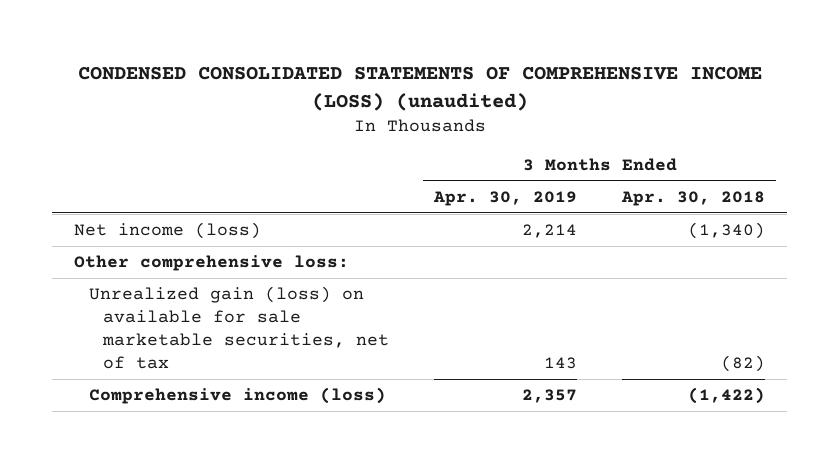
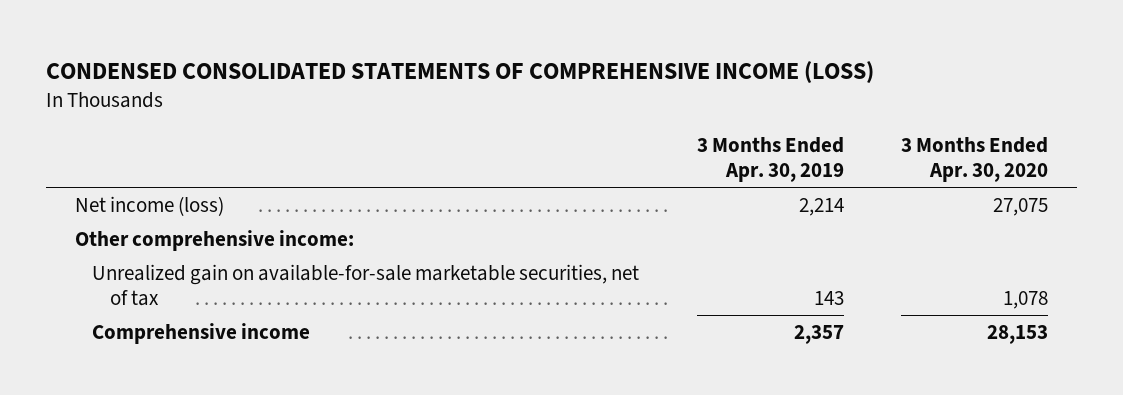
[77,66,762,111] CONDENSED CONSOLIDATED STATEMENTS OF COMPREHENSIVE INCOME (LOSS) (unaudited) -> [46,60,875,83] CONDENSED CONSOLIDATED STATEMENTS OF COMPREHENSIVE INCOME (LOSS)
[621,191,766,207] Apr. 30, 2018 -> none
none -> [901,136,1049,183] 3 Months Ended Apr. 30, 2020
[74,255,350,272] Other comprehensive loss: -> [74,229,354,251] Other comprehensive income:
[88,286,390,370] Unrealized gain (loss) on available for sale marketable securities, net of tax -> [92,263,640,307] Unrealized gain on available-for-sale marketable securities, net of tax
[88,387,386,405] Comprehensive income (loss) -> [92,322,311,344] Comprehensive income

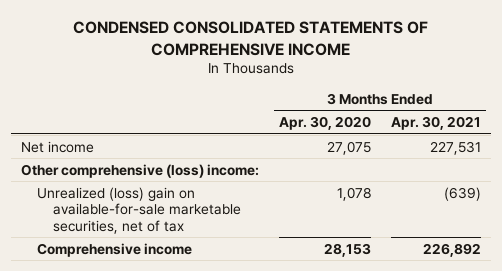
[46,60,875,83] CONDENSED CONSOLIDATED STATEMENTS OF COMPREHENSIVE INCOME (LOSS) -> [73,20,429,56] CONDENSED CONSOLIDATED STATEMENTS OF COMPREHENSIVE INCOME
[696,136,844,183] 3 Months Ended Apr. 30, 2019 -> none
none -> [391,116,482,131] Apr. 30, 2021
[74,195,224,216] Net income (loss) -> [21,140,95,153] Net income
[74,229,354,251] Other comprehensive income: -> [21,163,260,178] Other comprehensive (loss) income:
[92,263,640,307] Unrealized gain on available-for-sale marketable securities, net of tax -> [37,186,241,234] Unrealized (loss) gain on available-for-sale marketable securities, net of tax

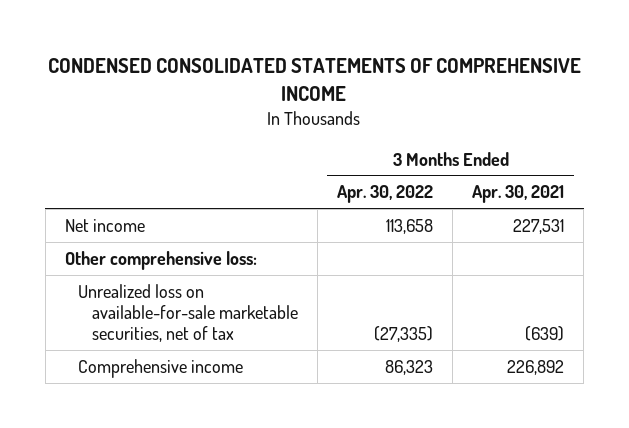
[279,116,372,131] Apr. 30, 2020 -> none
none -> [337,185,434,204] Apr. 30, 2022
[21,163,260,178] Other comprehensive (loss) income: -> [64,250,257,270] Other comprehensive loss:
[37,186,241,234] Unrealized (loss) gain on available-for-sale marketable securities, net of tax -> [78,283,299,343] Unrealized loss on available-for-sale marketable securities, net of tax

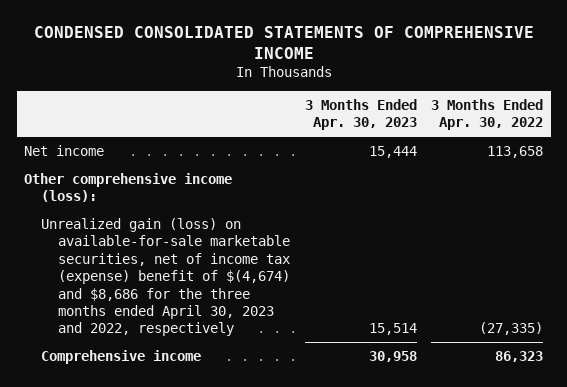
[472,185,565,204] Apr. 30, 2021 -> none
none -> [304,98,417,131] 3 Months Ended Apr. 30, 2023
[64,250,257,270] Other comprehensive loss: -> [23,172,232,203] Other comprehensive income (loss):
[78,283,299,343] Unrealized loss on available-for-sale marketable securities, net of tax -> [41,217,291,337] Unrealized gain (loss) on available-for-sale marketable securities, net of income tax (expense) benefit of $(4,674) and $8,686 for the three months ended April 30, 2023 and 2022, respectively

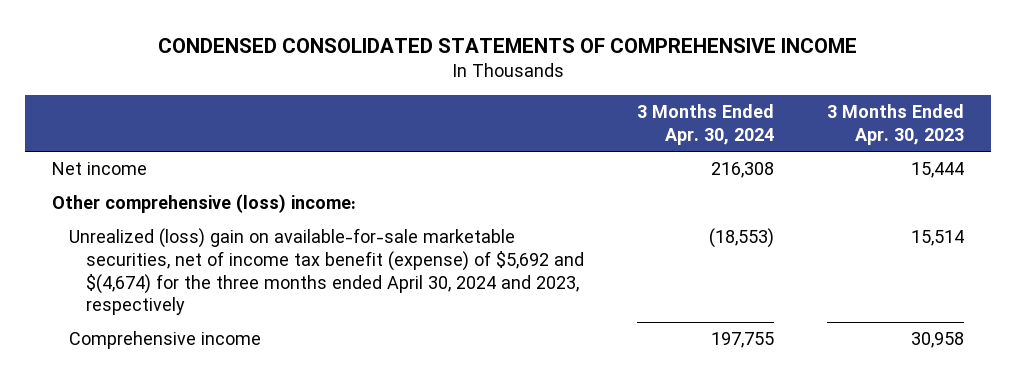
[431,98,544,131] 3 Months Ended Apr. 30, 2022 -> none
none -> [636,104,774,145] 3 Months Ended Apr. 30, 2024
[23,172,232,203] Other comprehensive income (loss): -> [51,194,356,214] Other comprehensive (loss) income:
[41,217,291,337] Unrealized gain (loss) on available-for-sale marketable securities, net of income tax (expense) benefit of $(4,674) and $8,686 for the three months ended April 30, 2023 and 2022, respectively -> [68,228,584,316] Unrealized (loss) gain on available-for-sale marketable securities, net of income tax benefit (expense) of $5,692 and $(4,674) for the three months ended April 30, 2024 and 2023, respectively

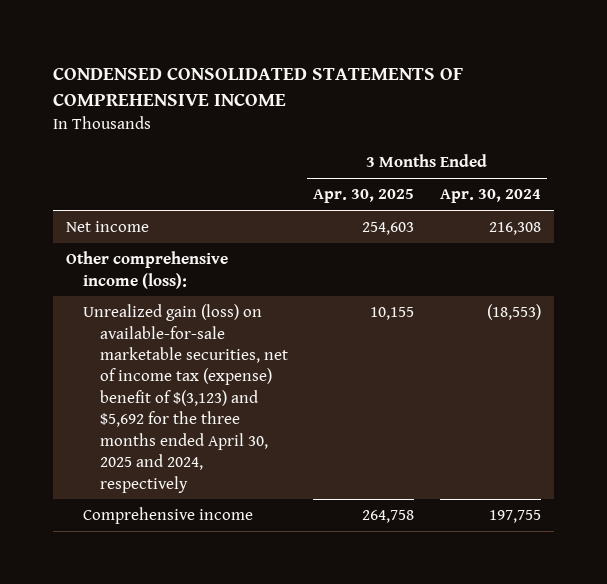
[827,104,965,145] 3 Months Ended Apr. 30, 2023 -> none
none -> [313,189,415,204] Apr. 30, 2025
[51,194,356,214] Other comprehensive (loss) income: -> [66,251,229,289] Other comprehensive income (loss):
[68,228,584,316] Unrealized (loss) gain on available-for-sale marketable securities, net of income tax benefit (expense) of $5,692 and $(4,674) for the three months ended April 30, 2024 and 2023, respectively -> [82,304,288,493] Unrealized gain (loss) on available-for-sale marketable securities, net of income tax (expense) benefit of $(3,123) and $5,692 for the three months ended April 30, 2025 and 2024, respectively

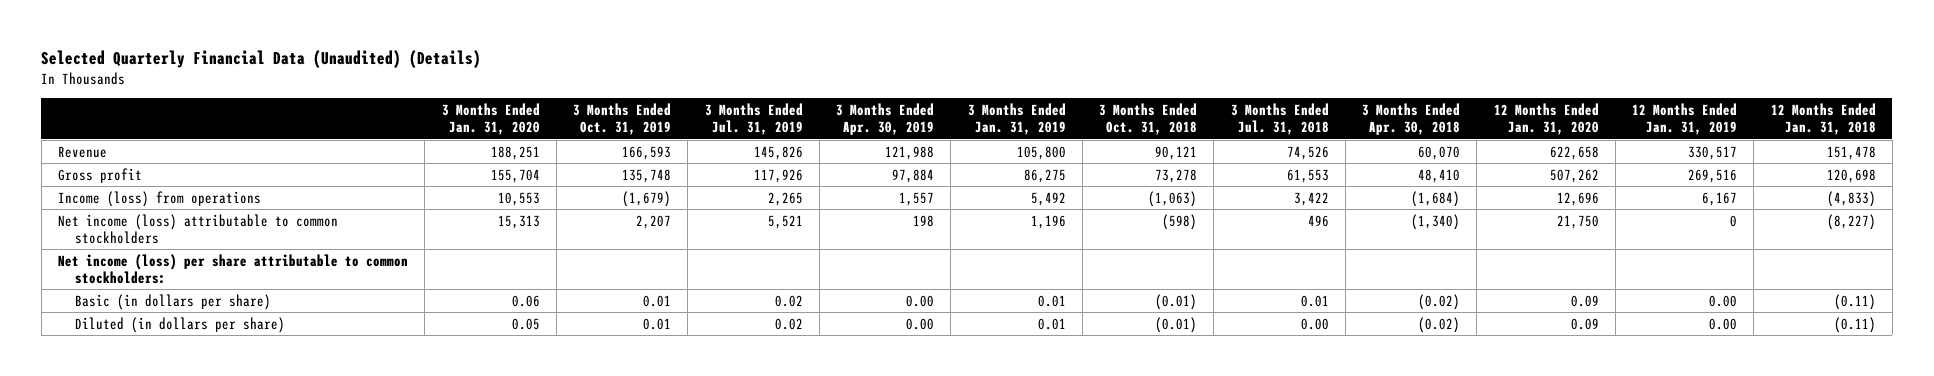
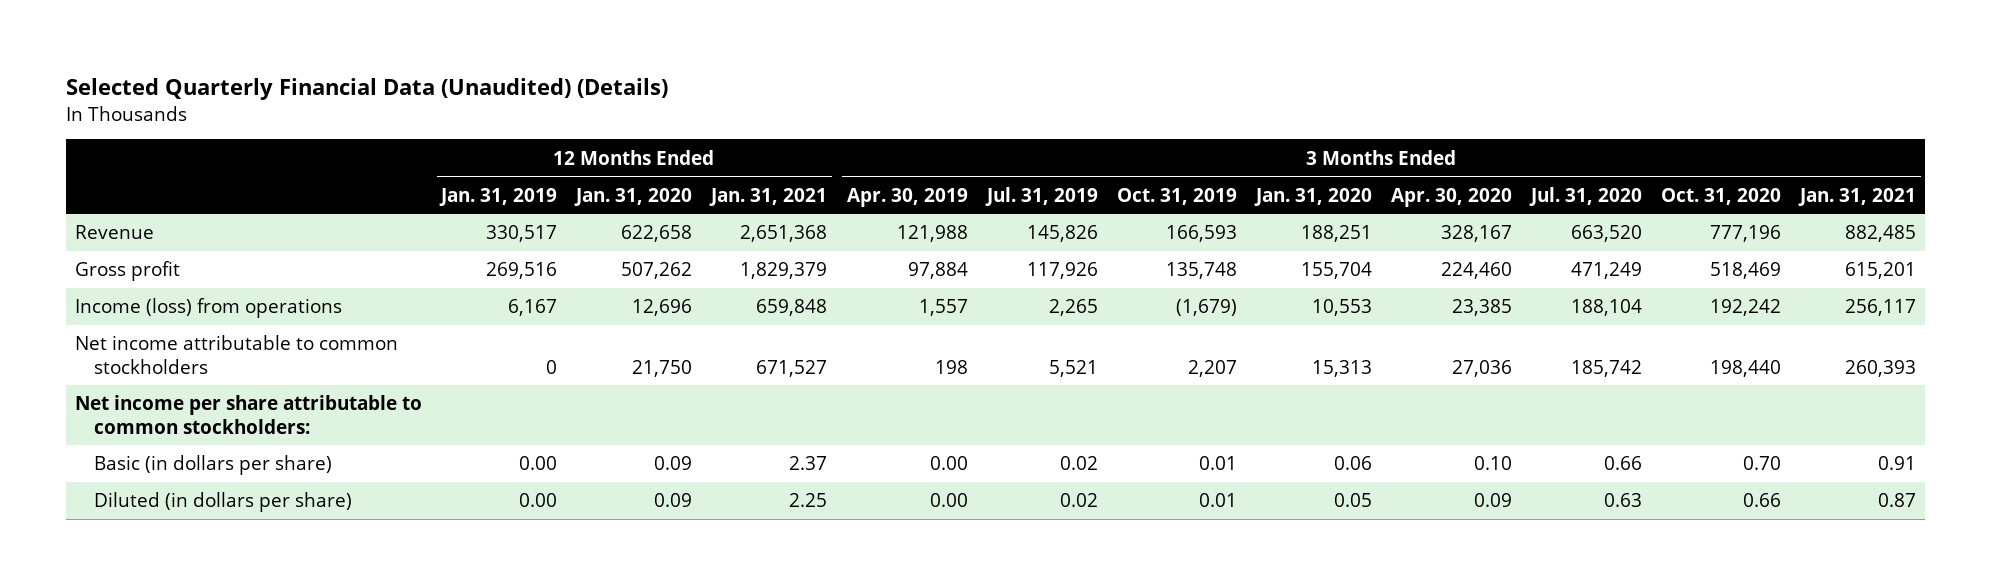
[967,102,1066,136] 3 Months Ended Jan. 31, 2019 -> none
[1099,102,1198,136] 3 Months Ended Oct. 31, 2018 -> none
[1230,102,1329,136] 3 Months Ended Jul. 31, 2018 -> none
[1362,102,1461,136] 3 Months Ended Apr. 30, 2018 -> none
[1770,102,1876,136] 12 Months Ended Jan. 31, 2018 -> none
none -> [709,187,828,206] Jan. 31, 2021
none -> [1390,187,1512,207] Apr. 30, 2020
none -> [1528,186,1642,206] Jul. 31, 2020
none -> [1660,187,1781,205] Oct. 31, 2020
none -> [1797,187,1916,206] Jan. 31, 2021
[58,213,339,244] Net income (loss) attributable to common stockholders -> [75,335,399,374] Net income attributable to common stockholders
[58,253,409,284] Net income (loss) per share attributable to common stockholders: -> [75,395,423,434] Net income per share attributable to common stockholders:

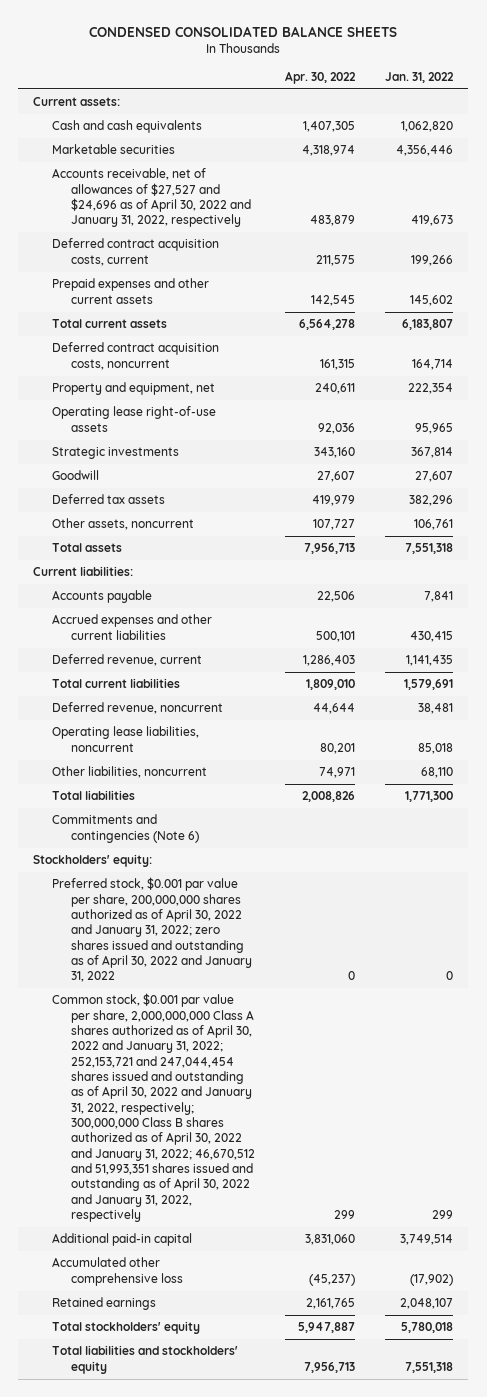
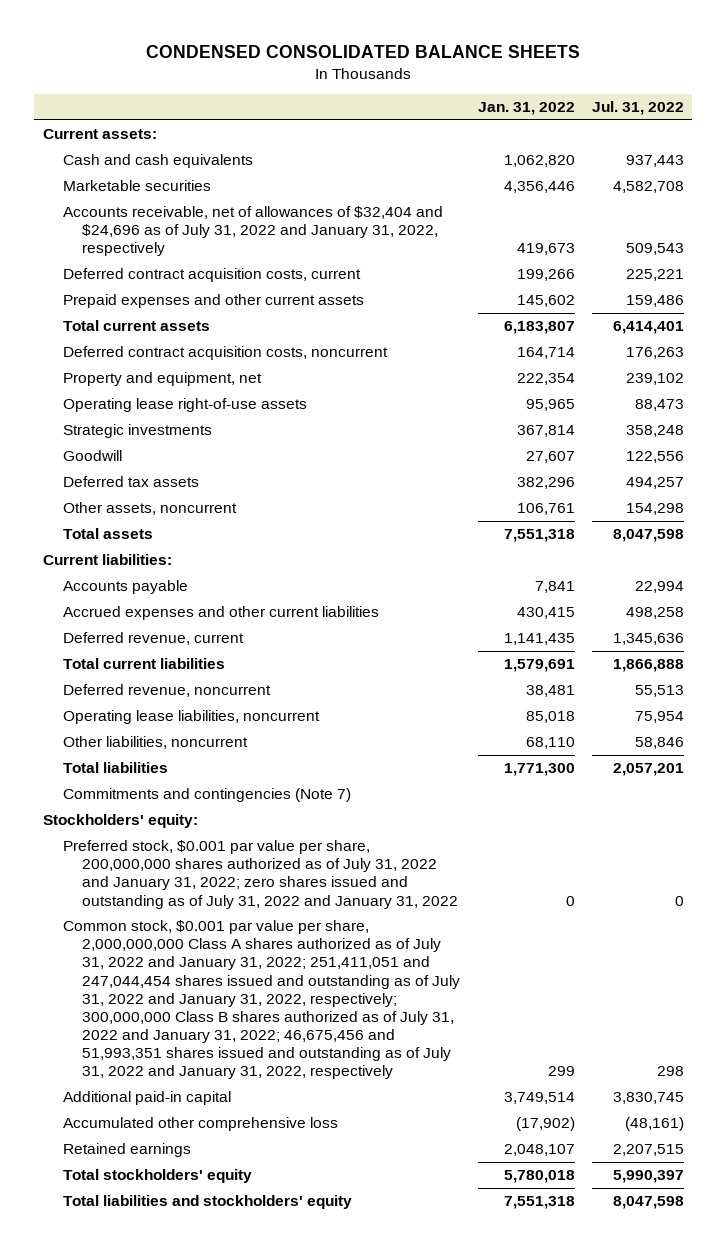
[285,70,357,84] Apr. 30, 2022 -> none
none -> [591,101,684,116] Jul. 31, 2022
[52,168,252,228] Accounts receivable, net of allowances of $27,527 and $24,696 as of April 30, 2022 and January 31, 2022, respectively -> [62,206,443,257] Accounts receivable, net of allowances of $32,404 and $24,696 as of July 31, 2022 and January 31, 2022, respectively
[52,814,200,843] Commitments and contingencies (Note 6) -> [62,788,351,803] Commitments and contingencies (Note 7)
[52,877,253,983] Preferred stock, $0.001 par value per share, 200,000,000 shares authorized as of April 30, 2022 and January 31, 2022; zero shares issued and outstanding as of April 30, 2022 and January 31, 2022 -> [62,840,459,909] Preferred stock, $0.001 par value per share, 200,000,000 shares authorized as of July 31, 2022 and January 31, 2022; zero shares issued and outstanding as of July 31, 2022 and January 31, 2022
[52,993,256,1223] Common stock, $0.001 par value per share, 2,000,000,000 Class A shares authorized as of April 30, 2022 and January 31, 2022; 252,153,721 and 247,044,454 shares issued and outstanding as of April 30, 2022 and January 31, 2022, respectively; 300,000,000 Class B shares authorized as of April 30, 2022 and January 31, 2022; 46,670,512 and 51,993,351 shares issued and outstanding as of April 30, 2022 and January 31, 2022, respectively -> [62,920,461,1080] Common stock, $0.001 par value per share, 2,000,000,000 Class A shares authorized as of July 31, 2022 and January 31, 2022; 251,411,051 and 247,044,454 shares issued and outstanding as of July 31, 2022 and January 31, 2022, respectively; 300,000,000 Class B shares authorized as of July 31, 2022 and January 31, 2022; 46,675,456 and 51,993,351 shares issued and outstanding as of July 31, 2022 and January 31, 2022, respectively

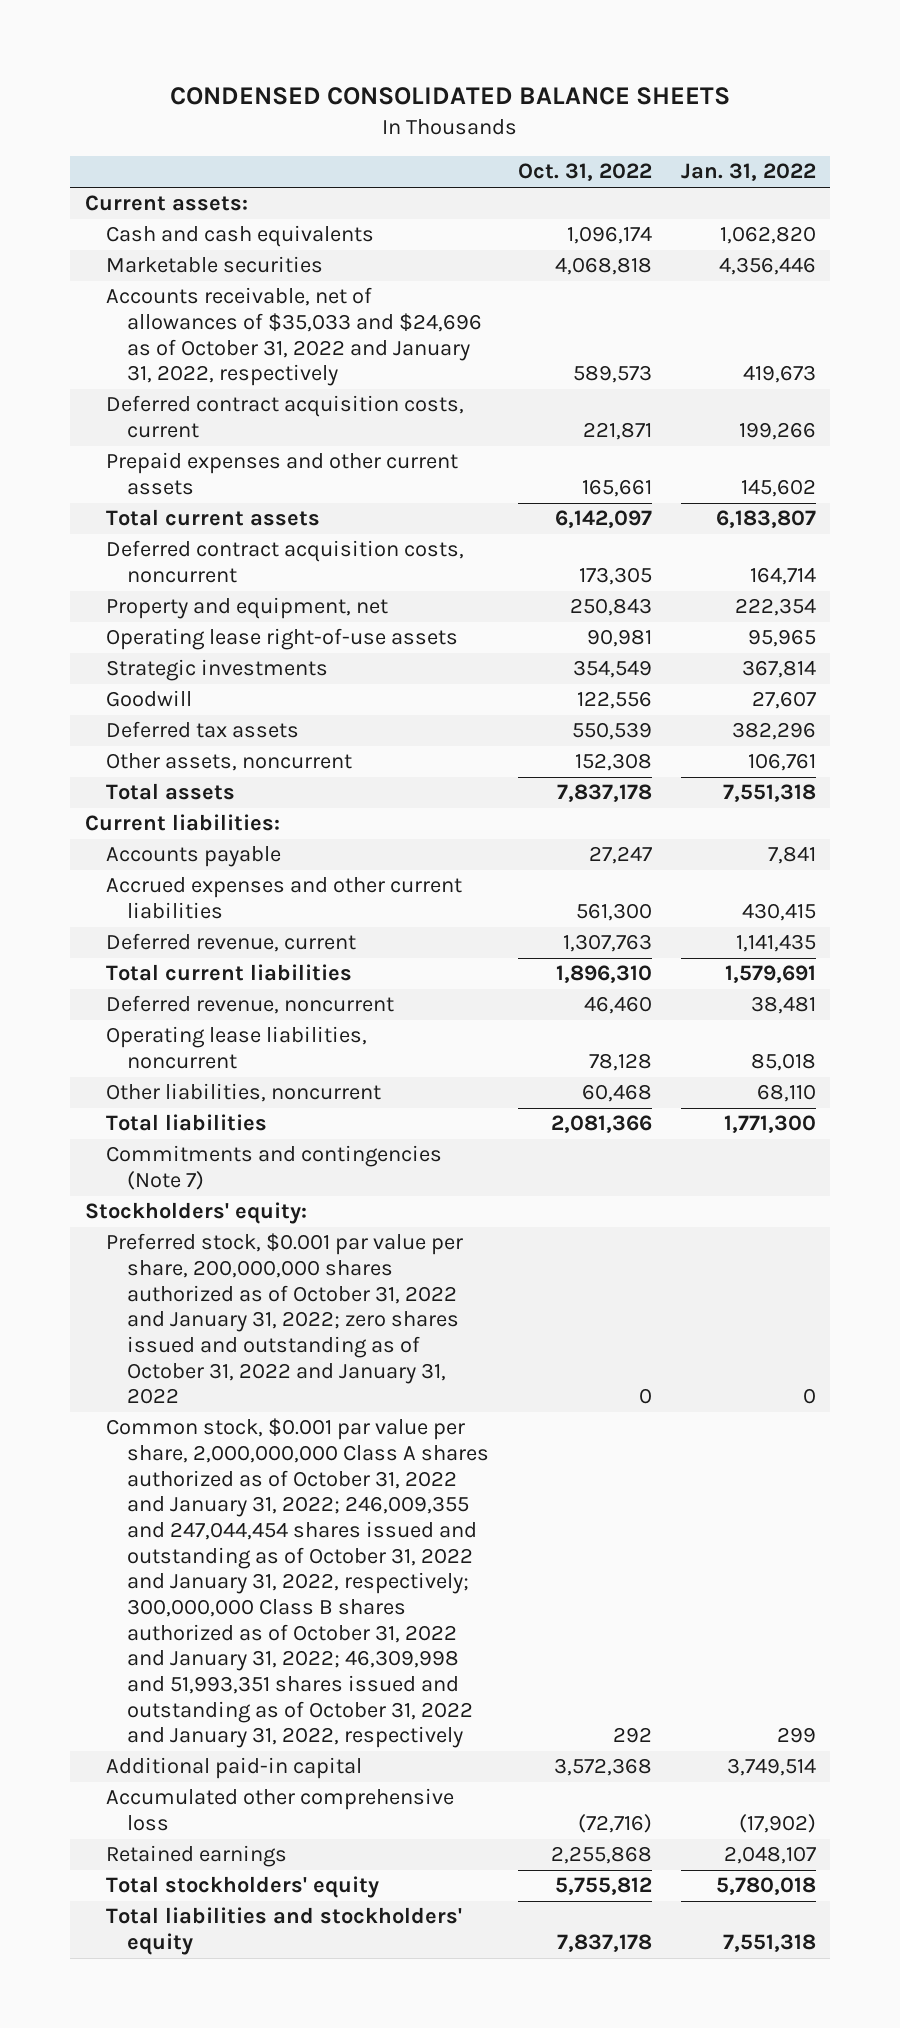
[591,101,684,116] Jul. 31, 2022 -> none
none -> [518,163,653,182] Oct. 31, 2022
[62,206,443,257] Accounts receivable, net of allowances of $32,404 and $24,696 as of July 31, 2022 and January 31, 2022, respectively -> [105,287,483,387] Accounts receivable, net of allowances of $35,033 and $24,696 as of October 31, 2022 and January 31, 2022, respectively
[62,840,459,909] Preferred stock, $0.001 par value per share, 200,000,000 shares authorized as of July 31, 2022 and January 31, 2022; zero shares issued and outstanding as of July 31, 2022 and January 31, 2022 -> [105,1233,463,1405] Preferred stock, $0.001 par value per share, 200,000,000 shares authorized as of October 31, 2022 and January 31, 2022; zero shares issued and outstanding as of October 31, 2022 and January 31, 2022
[62,920,461,1080] Common stock, $0.001 par value per share, 2,000,000,000 Class A shares authorized as of July 31, 2022 and January 31, 2022; 251,411,051 and 247,044,454 shares issued and outstanding as of July 31, 2022 and January 31, 2022, respectively; 300,000,000 Class B shares authorized as of July 31, 2022 and January 31, 2022; 46,675,456 and 51,993,351 shares issued and outstanding as of July 31, 2022 and January 31, 2022, respectively -> [105,1418,490,1749] Common stock, $0.001 par value per share, 2,000,000,000 Class A shares authorized as of October 31, 2022 and January 31, 2022; 246,009,355 and 247,044,454 shares issued and outstanding as of October 31, 2022 and January 31, 2022, respectively; 300,000,000 Class B shares authorized as of October 31, 2022 and January 31, 2022; 46,309,998 and 51,993,351 shares issued and outstanding as of October 31, 2022 and January 31, 2022, respectively

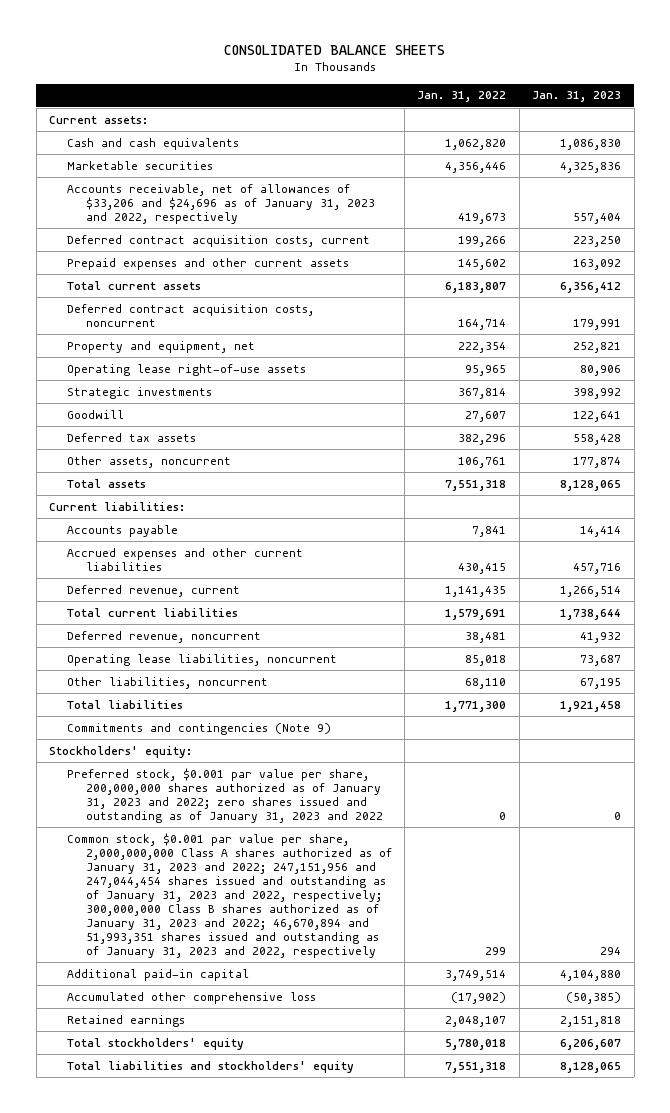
[170,87,731,106] CONDENSED CONSOLIDATED BALANCE SHEETS -> [224,45,446,56] CONSOLIDATED BALANCE SHEETS
[518,163,653,182] Oct. 31, 2022 -> none
none -> [532,91,622,103] Jan. 31, 2023
[105,287,483,387] Accounts receivable, net of allowances of $35,033 and $24,696 as of October 31, 2022 and January 31, 2022, respectively -> [67,183,375,224] Accounts receivable, net of allowances of $33,206 and $24,696 as of January 31, 2023 and 2022, respectively
[105,1145,442,1191] Commitments and contingencies (Note 7) -> [67,722,332,735] Commitments and contingencies (Note 9)
[105,1233,463,1405] Preferred stock, $0.001 par value per share, 200,000,000 shares authorized as of October 31, 2022 and January 31, 2022; zero shares issued and outstanding as of October 31, 2022 and January 31, 2022 -> [67,767,383,823] Preferred stock, $0.001 par value per share, 200,000,000 shares authorized as of January 31, 2023 and 2022; zero shares issued and outstanding as of January 31, 2023 and 2022
[105,1418,490,1749] Common stock, $0.001 par value per share, 2,000,000,000 Class A shares authorized as of October 31, 2022 and January 31, 2022; 246,009,355 and 247,044,454 shares issued and outstanding as of October 31, 2022 and January 31, 2022, respectively; 300,000,000 Class B shares authorized as of October 31, 2022 and January 31, 2022; 46,309,998 and 51,993,351 shares issued and outstanding as of October 31, 2022 and January 31, 2022, respectively -> [67,832,392,958] Common stock, $0.001 par value per share, 2,000,000,000 Class A shares authorized as of January 31, 2023 and 2022; 247,151,956 and 247,044,454 shares issued and outstanding as of January 31, 2023 and 2022, respectively; 300,000,000 Class B shares authorized as of January 31, 2023 and 2022; 46,670,894 and 51,993,351 shares issued and outstanding as of January 31, 2023 and 2022, respectively

